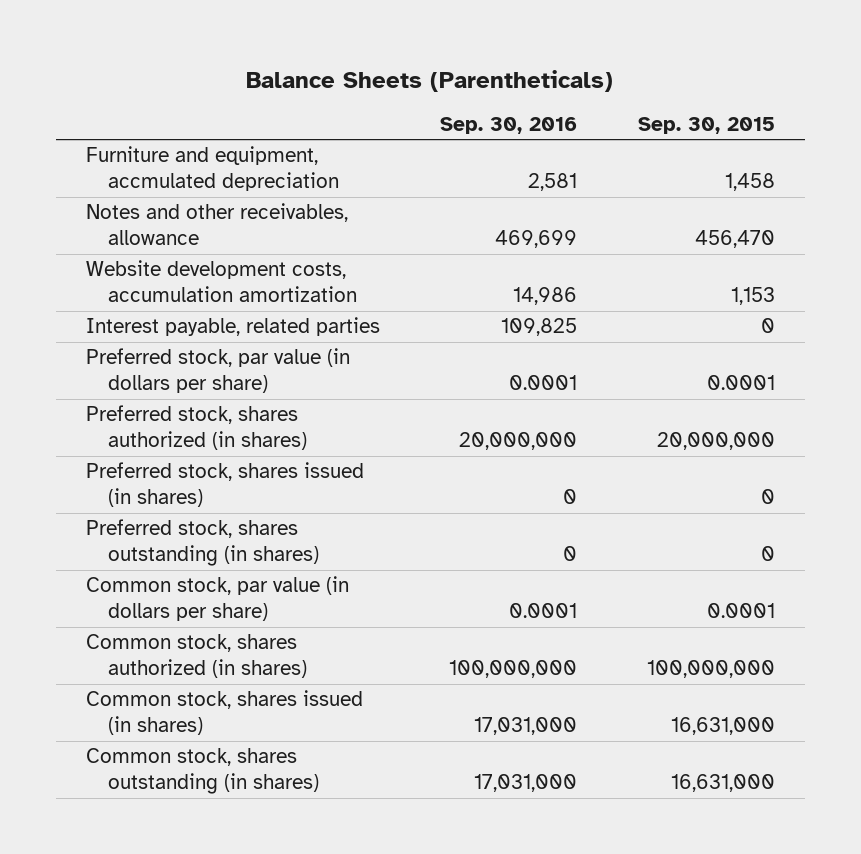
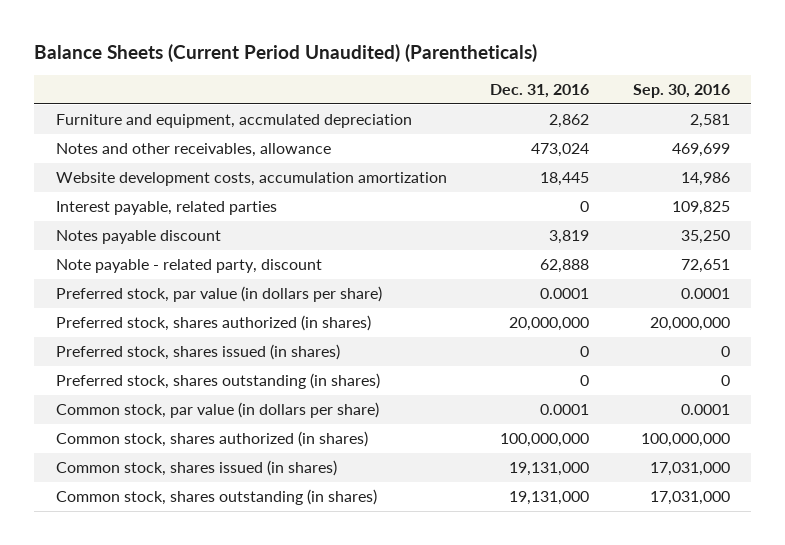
[246,69,614,92] Balance Sheets (Parentheticals) -> [33,43,537,62] Balance Sheets (Current Period Unaudited) (Parentheticals)
[637,116,775,134] Sep. 30, 2015 -> none
none -> [490,83,590,98] Dec. 31, 2016
none -> [55,230,221,245] Notes payable discount
none -> [55,259,322,274] Note payable - related party, discount

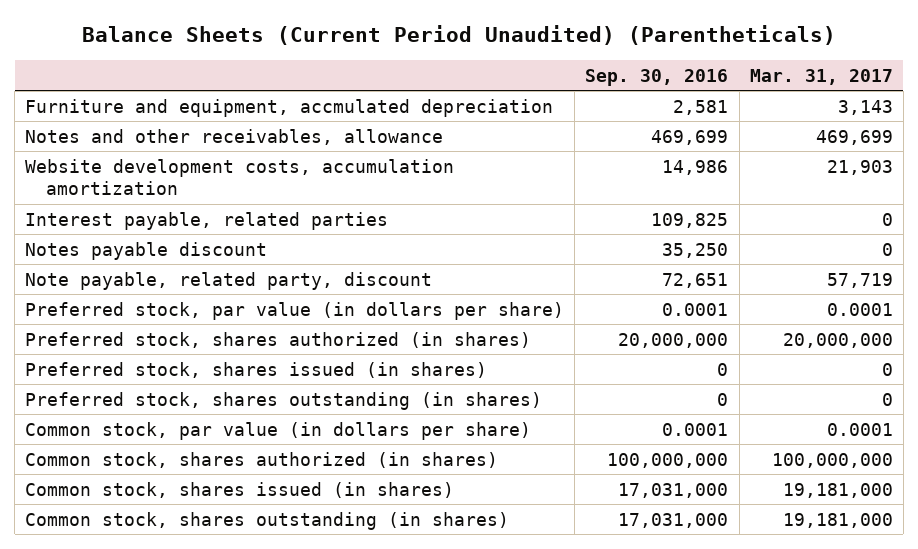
[490,83,590,98] Dec. 31, 2016 -> none
none -> [749,68,893,85] Mar. 31, 2017
[55,259,322,274] Note payable - related party, discount -> [25,271,433,290] Note payable, related party, discount

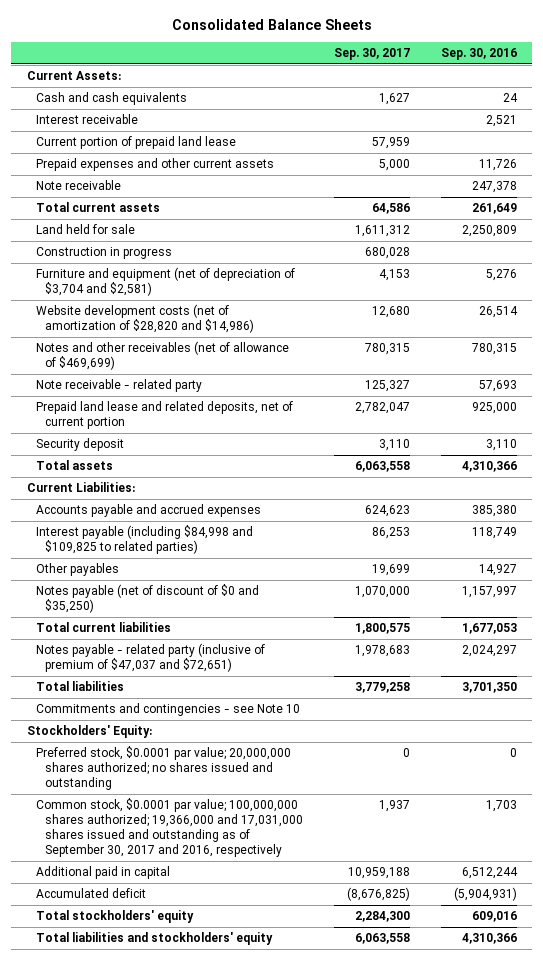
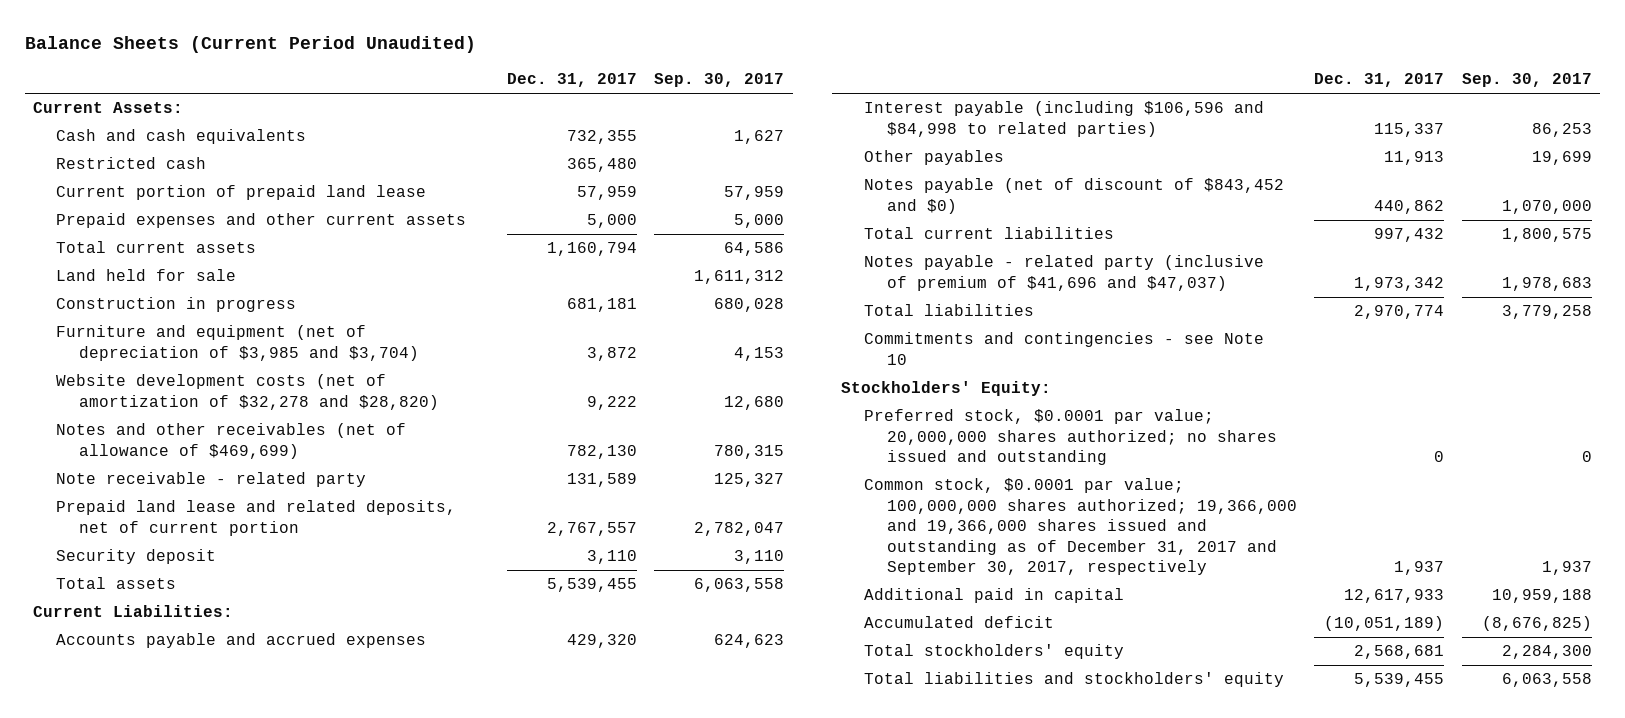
[171,19,372,31] Consolidated Balance Sheets -> [24,36,476,54] Balance Sheets (Current Period Unaudited)
[440,48,517,61] Sep. 30, 2016 -> none
none -> [506,73,637,88] Dec. 31, 2017
[36,114,139,125] Interest receivable -> none
none -> [56,157,207,170] Restricted cash
[36,180,122,191] Note receivable -> none
[36,267,296,297] Furniture and equipment (net of depreciation of $3,704 and $2,581) -> [56,325,420,361] Furniture and equipment (net of depreciation of $3,985 and $3,704)
[36,304,255,334] Website development costs (net of amortization of $28,820 and $14,986) -> [56,374,440,410] Website development costs (net of amortization of $32,278 and $28,820)
[36,525,254,555] Interest payable (including $84,998 and $109,825 to related parties) -> [864,101,1265,137] Interest payable (including $106,596 and $84,998 to related parties)
[36,584,260,614] Notes payable (net of discount of $0 and $35,250) -> [864,178,1285,214] Notes payable (net of discount of $843,452 and $0)
[36,643,266,673] Notes payable - related party (inclusive of premium of $47,037 and $72,651) -> [864,255,1265,291] Notes payable - related party (inclusive of premium of $41,696 and $47,037)
[36,798,304,858] Common stock, $0.0001 par value; 100,000,000 shares authorized; 19,366,000 and 17,031,000 shares issued and outstanding as of September 30, 2017 and 2016, respectively -> [864,478,1298,575] Common stock, $0.0001 par value; 100,000,000 shares authorized; 19,366,000 and 19,366,000 shares issued and outstanding as of December 31, 2017 and September 30, 2017, respectively

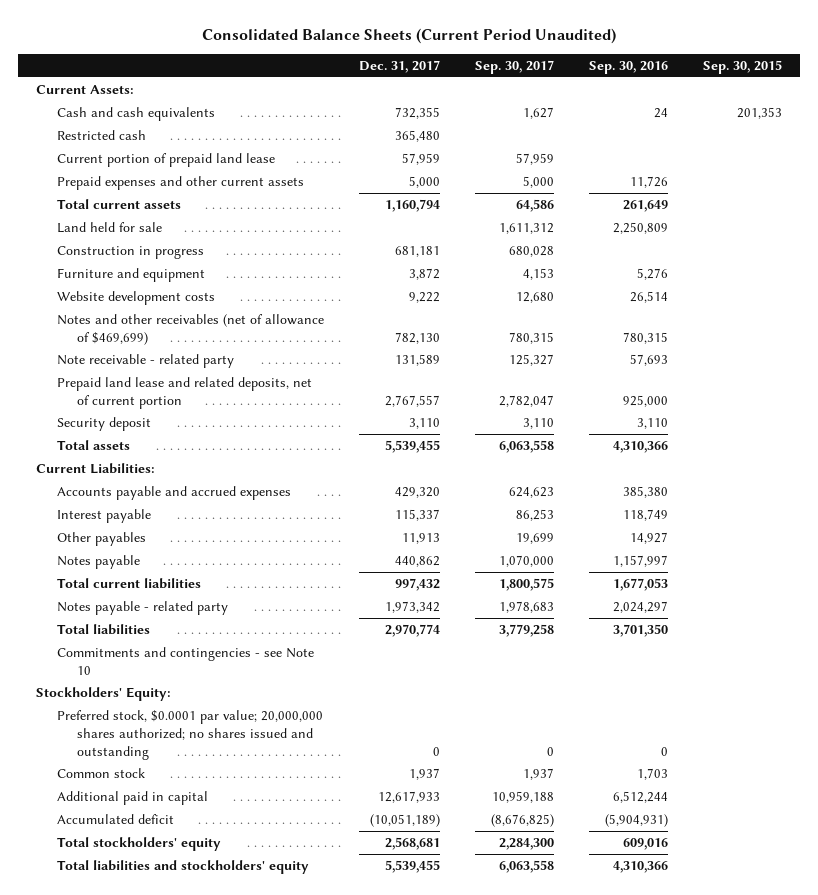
[24,36,476,54] Balance Sheets (Current Period Unaudited) -> [202,28,617,45] Consolidated Balance Sheets (Current Period Unaudited)
none -> [589,61,669,75] Sep. 30, 2016
none -> [703,60,783,75] Sep. 30, 2015
[56,325,420,361] Furniture and equipment (net of depreciation of $3,985 and $3,704) -> [56,267,205,282] Furniture and equipment
[56,374,440,410] Website development costs (net of amortization of $32,278 and $28,820) -> [56,290,215,305] Website development costs
[864,101,1265,137] Interest payable (including $106,596 and $84,998 to related parties) -> [56,508,151,523] Interest payable
[864,178,1285,214] Notes payable (net of discount of $843,452 and $0) -> [56,554,140,569] Notes payable
[864,255,1265,291] Notes payable - related party (inclusive of premium of $41,696 and $47,037) -> [56,600,228,615] Notes payable - related party
[864,478,1298,575] Common stock, $0.0001 par value; 100,000,000 shares authorized; 19,366,000 and 19,366,000 shares issued and outstanding as of December 31, 2017 and September 30, 2017, respectively -> [56,767,145,778] Common stock

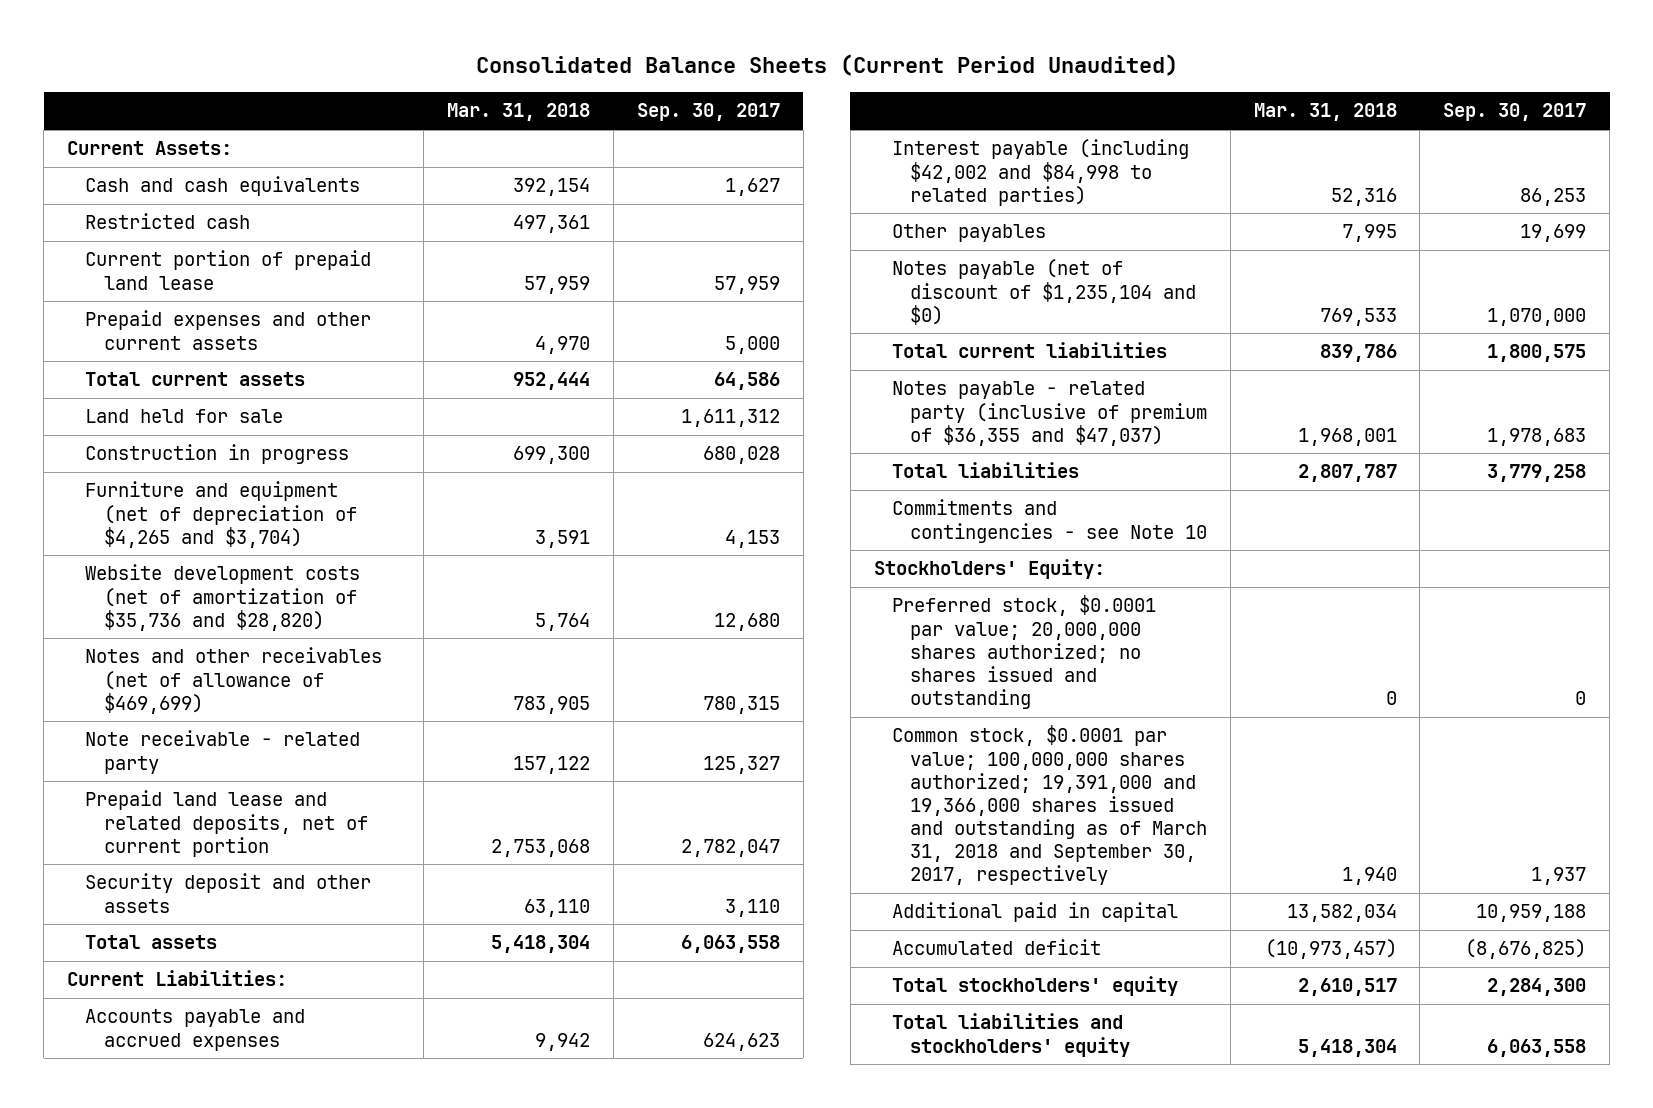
[358,60,440,74] Dec. 31, 2017 -> none
[589,61,669,75] Sep. 30, 2016 -> none
[703,60,783,75] Sep. 30, 2015 -> none
none -> [447,103,591,122] Mar. 31, 2018
[56,267,205,282] Furniture and equipment -> [85,481,357,548] Furniture and equipment (net of depreciation of $4,265 and $3,704)
[56,290,215,305] Website development costs -> [85,564,361,631] Website development costs (net of amortization of $35,736 and $28,820)
[56,416,151,431] Security deposit -> [85,873,372,913] Security deposit and other assets
[56,508,151,523] Interest payable -> [891,139,1189,206] Interest payable (including $42,002 and $84,998 to related parties)
[56,554,140,569] Notes payable -> [891,259,1197,325] Notes payable (net of discount of $1,235,104 and $0)
[56,600,228,615] Notes payable - related party -> [891,381,1208,446] Notes payable - related party (inclusive of premium of $36,355 and $47,037)
[56,767,145,778] Common stock -> [891,725,1208,886] Common stock, $0.0001 par value; 100,000,000 shares authorized; 19,391,000 and 19,366,000 shares issued and outstanding as of March 31, 2018 and September 30, 2017, respectively

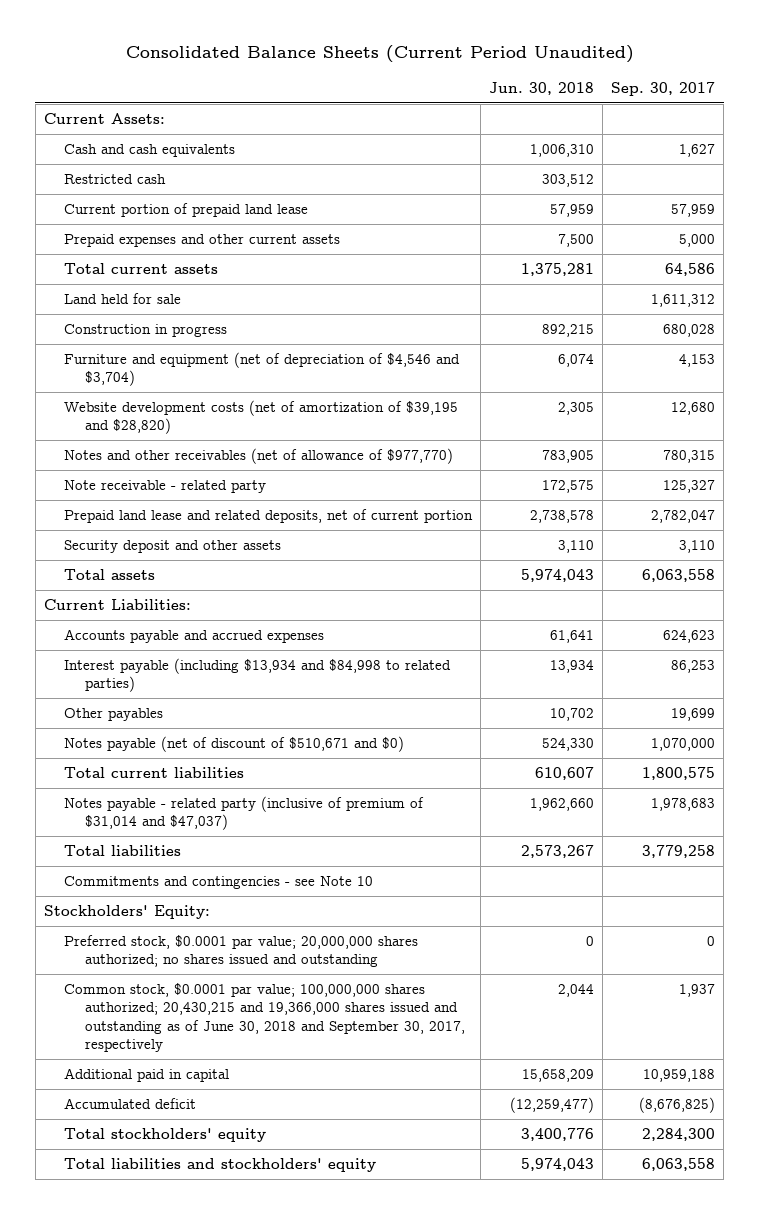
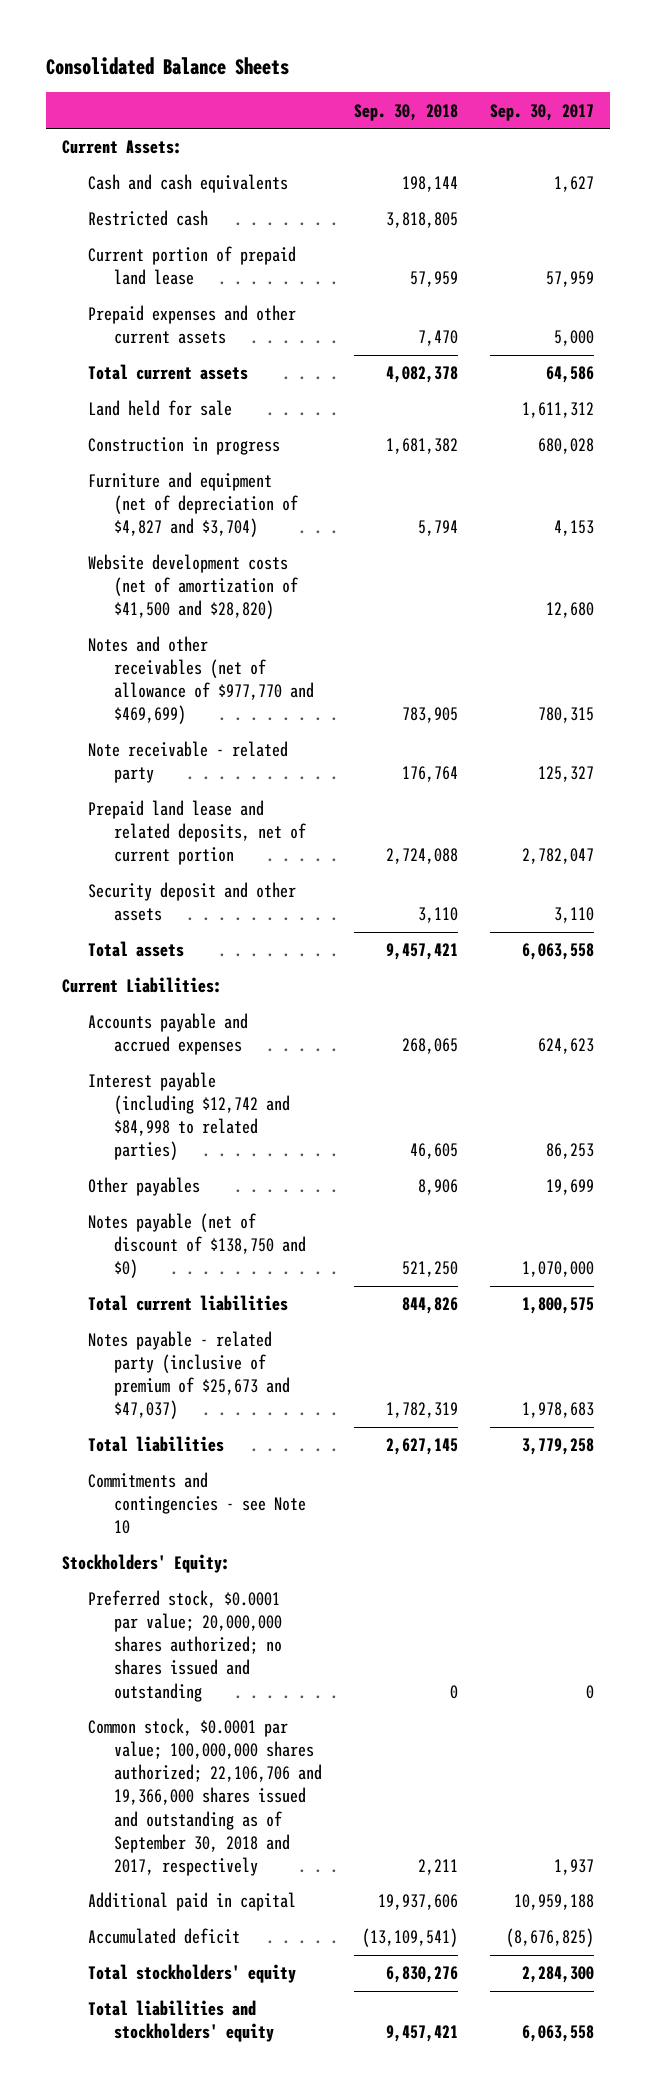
[125,45,634,64] Consolidated Balance Sheets (Current Period Unaudited) -> [45,57,289,76] Consolidated Balance Sheets
[489,81,595,95] Jun. 30, 2018 -> none
none -> [353,103,458,121] Sep. 30, 2018
[64,352,461,387] Furniture and equipment (net of depreciation of $4,546 and $3,704) -> [87,472,298,538] Furniture and equipment (net of depreciation of $4,827 and $3,704)
[64,400,459,435] Website development costs (net of amortization of $39,195 and $28,820) -> [87,554,298,620] Website development costs (net of amortization of $41,500 and $28,820)
[64,448,454,465] Notes and other receivables (net of allowance of $977,770) -> [87,636,314,725] Notes and other receivables (net of allowance of $977,770 and $469,699)
[64,658,452,693] Interest payable (including $13,934 and $84,998 to related parties) -> [87,1072,290,1161] Interest payable (including $12,742 and $84,998 to related parties)
[64,736,405,753] Notes payable (net of discount of $510,671 and $0) -> [87,1213,306,1279] Notes payable (net of discount of $138,750 and $0)
[64,796,425,831] Notes payable - related party (inclusive of premium of $31,014 and $47,037) -> [87,1331,290,1420] Notes payable - related party (inclusive of premium of $25,673 and $47,037)
[64,983,465,1052] Common stock, $0.0001 par value; 100,000,000 shares authorized; 20,430,215 and 19,366,000 shares issued and outstanding as of June 30, 2018 and September 30, 2017, respectively -> [87,1718,322,1876] Common stock, $0.0001 par value; 100,000,000 shares authorized; 22,106,706 and 19,366,000 shares issued and outstanding as of September 30, 2018 and 2017, respectively

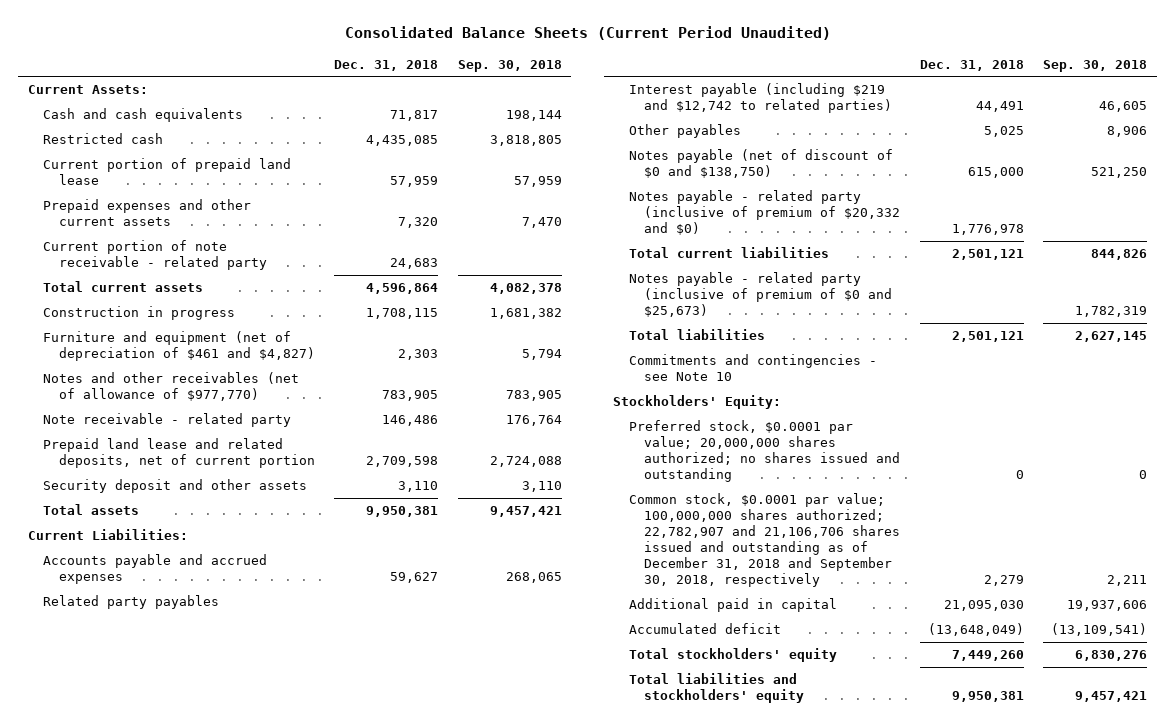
[45,57,289,76] Consolidated Balance Sheets -> [344,26,831,41] Consolidated Balance Sheets (Current Period Unaudited)
[489,103,594,121] Sep. 30, 2017 -> none
none -> [334,59,439,71] Dec. 31, 2018
none -> [43,240,267,271] Current portion of note receivable - related party
[87,400,232,417] Land held for sale -> none
[87,554,298,620] Website development costs (net of amortization of $41,500 and $28,820) -> none
[87,472,298,538] Furniture and equipment (net of depreciation of $4,827 and $3,704) -> [43,331,315,362] Furniture and equipment (net of depreciation of $461 and $4,827)
[87,636,314,725] Notes and other receivables (net of allowance of $977,770 and $469,699) -> [43,372,300,402] Notes and other receivables (net of allowance of $977,770)
none -> [43,595,220,610] Related party payables
[87,1072,290,1161] Interest payable (including $12,742 and $84,998 to related parties) -> [628,83,893,114] Interest payable (including $219 and $12,742 to related parties)
[87,1213,306,1279] Notes payable (net of discount of $138,750 and $0) -> [628,149,893,179] Notes payable (net of discount of $0 and $138,750)
none -> [628,190,901,236] Notes payable - related party (inclusive of premium of $20,332 and $0)
[87,1331,290,1420] Notes payable - related party (inclusive of premium of $25,673 and $47,037) -> [628,272,893,318] Notes payable - related party (inclusive of premium of $0 and $25,673)
[87,1718,322,1876] Common stock, $0.0001 par value; 100,000,000 shares authorized; 22,106,706 and 19,366,000 shares issued and outstanding as of September 30, 2018 and 2017, respectively -> [628,493,901,588] Common stock, $0.0001 par value; 100,000,000 shares authorized; 22,782,907 and 21,106,706 shares issued and outstanding as of December 31, 2018 and September 30, 2018, respectively

